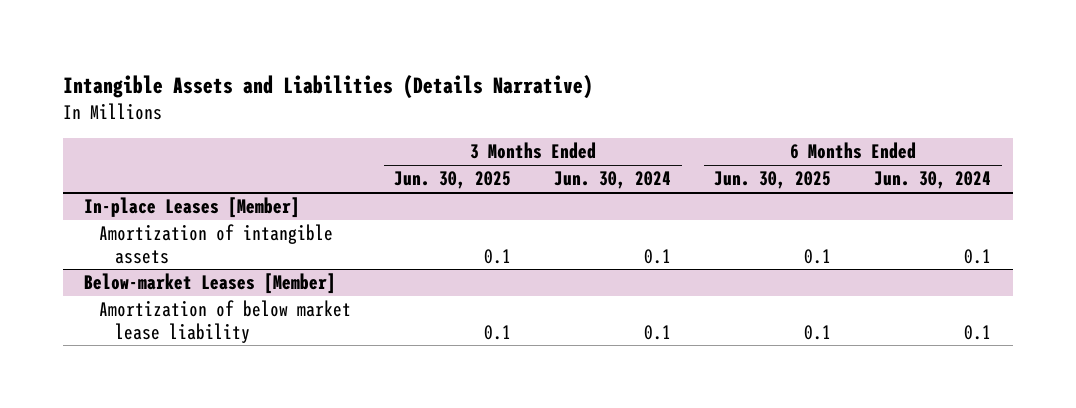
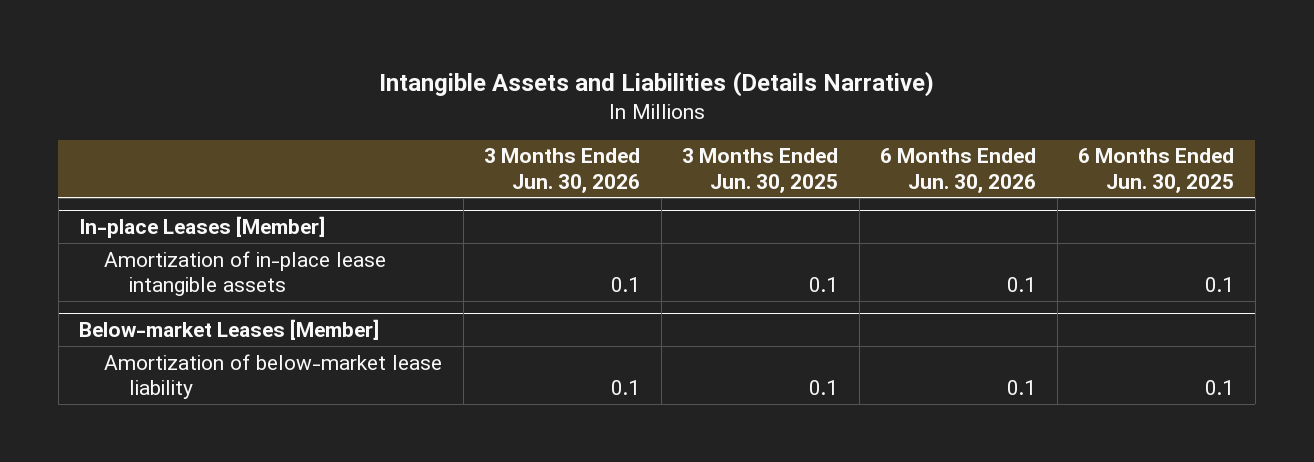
[554,171,672,190] Jun. 30, 2024 -> none
[874,171,992,190] Jun. 30, 2024 -> none
none -> [484,148,641,193] 3 Months Ended Jun. 30, 2026
none -> [880,148,1037,193] 6 Months Ended Jun. 30, 2026
[99,224,334,264] Amortization of intangible assets -> [104,250,387,296] Amortization of in-place lease intangible assets
[99,300,352,343] Amortization of below market lease liability -> [104,353,443,399] Amortization of below-market lease liability

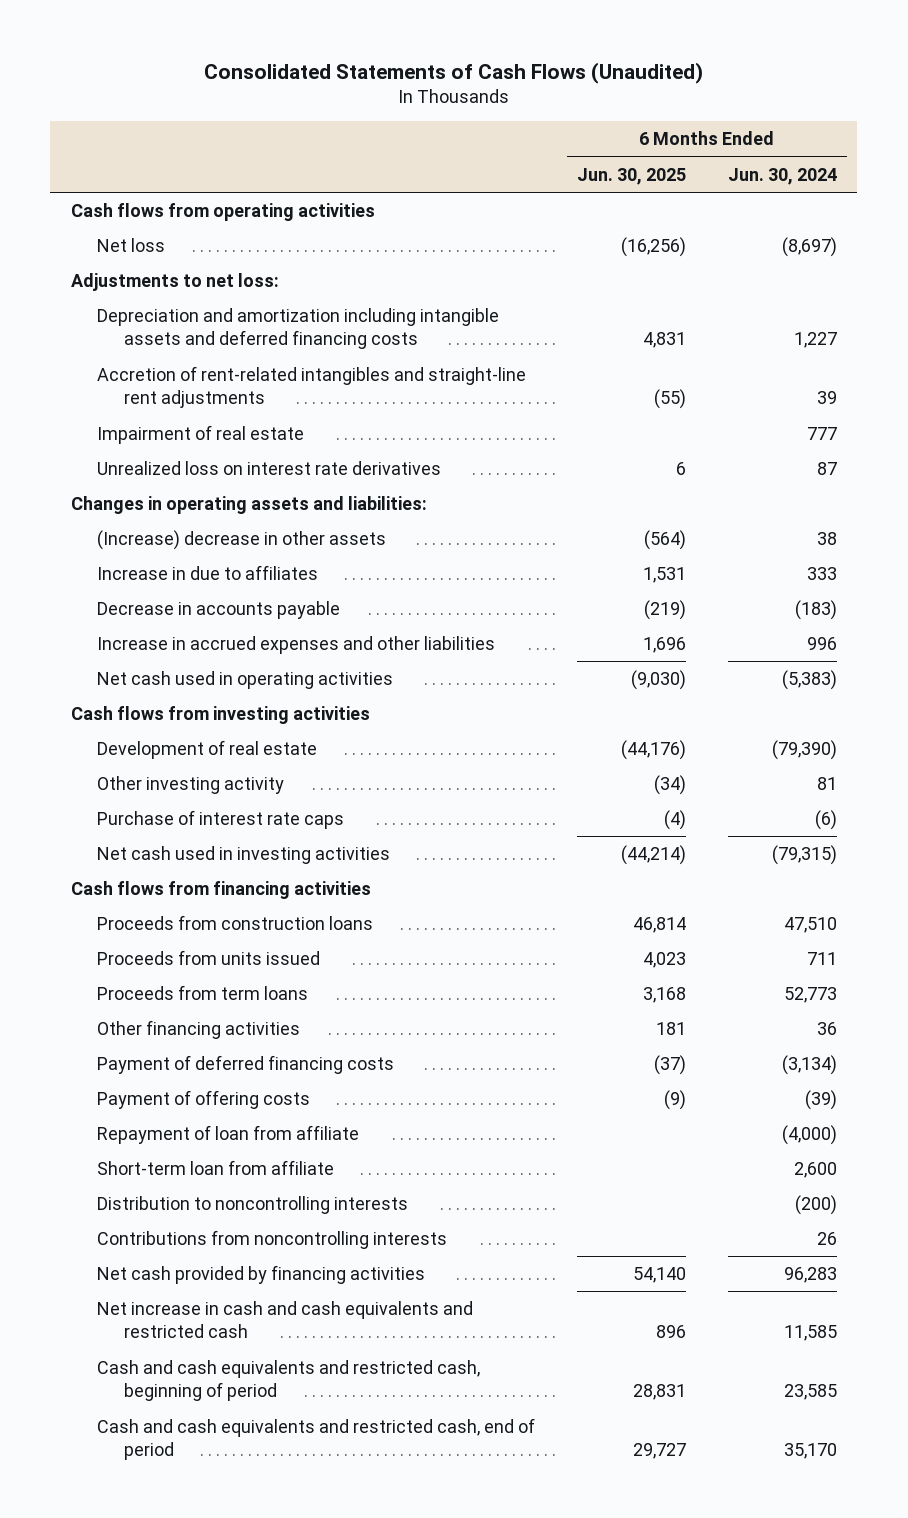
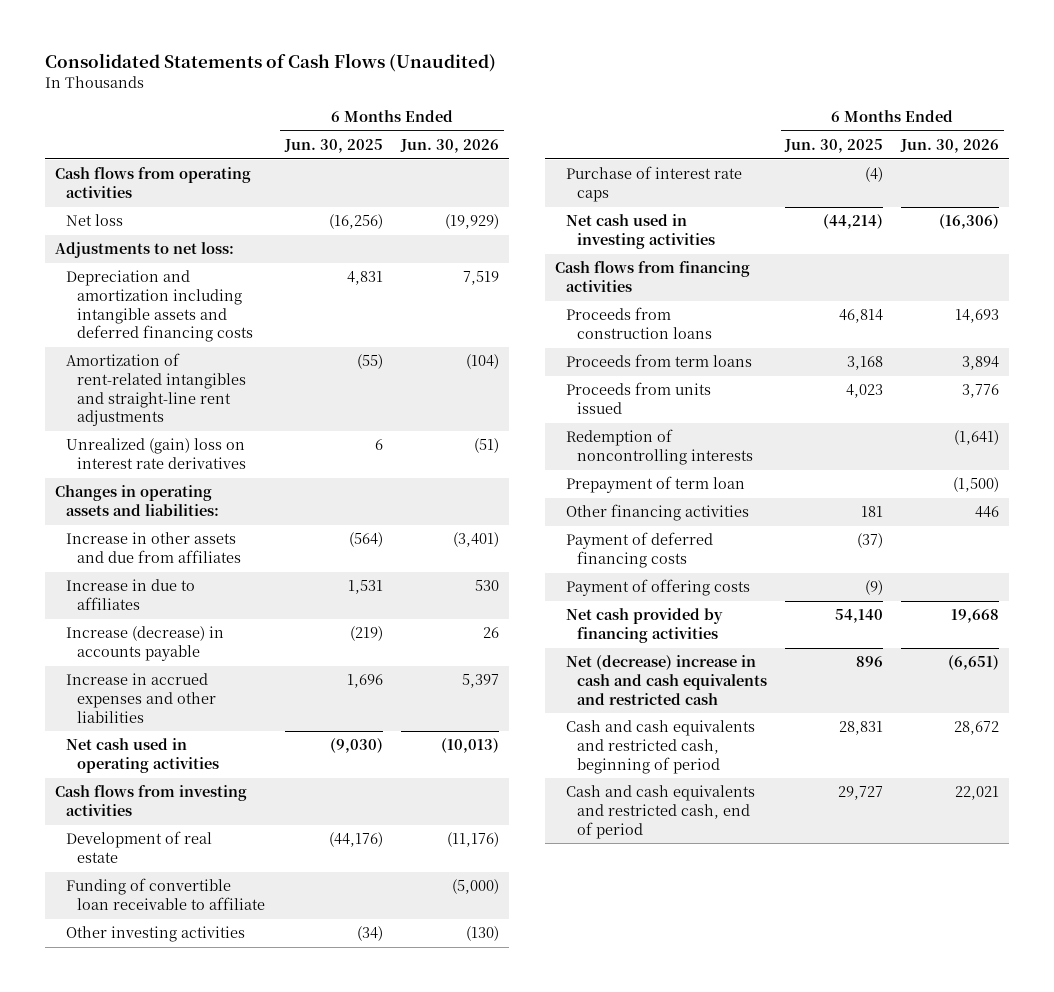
[727,167,837,185] Jun. 30, 2024 -> none
none -> [400,139,500,154] Jun. 30, 2026
[97,425,305,445] Impairment of real estate -> none
[97,366,527,409] Accretion of rent-related intangibles and straight-line rent adjustments -> [65,353,246,427] Amortization of rent-related intangibles and straight-line rent adjustments
[97,461,442,476] Unrealized loss on interest rate derivatives -> [65,438,246,470] Unrealized (gain) loss on interest rate derivatives
[97,530,387,551] (Increase) decrease in other assets -> [65,532,241,564] Increase in other assets and due from affiliates
[97,601,341,620] Decrease in accounts payable -> [65,626,224,662] Increase (decrease) in accounts payable
none -> [65,878,265,911] Funding of convertible loan receivable to affiliate
[97,776,285,795] Other investing activity -> [65,926,245,943] Other investing activities
[97,950,321,966] Proceeds from units issued -> [565,382,711,415] Proceeds from units issued
none -> [565,429,753,466] Redemption of noncontrolling interests
none -> [565,476,745,494] Prepayment of term loan
[97,1125,360,1145] Repayment of loan from affiliate -> none
[97,1160,335,1176] Short-term loan from affiliate -> none
[97,1196,409,1215] Distribution to noncontrolling interests -> none
[97,1230,448,1250] Contributions from noncontrolling interests -> none
[97,1301,474,1339] Net increase in cash and cash equivalents and restricted cash -> [565,655,767,705] Net (decrease) increase in cash and cash equivalents and restricted cash

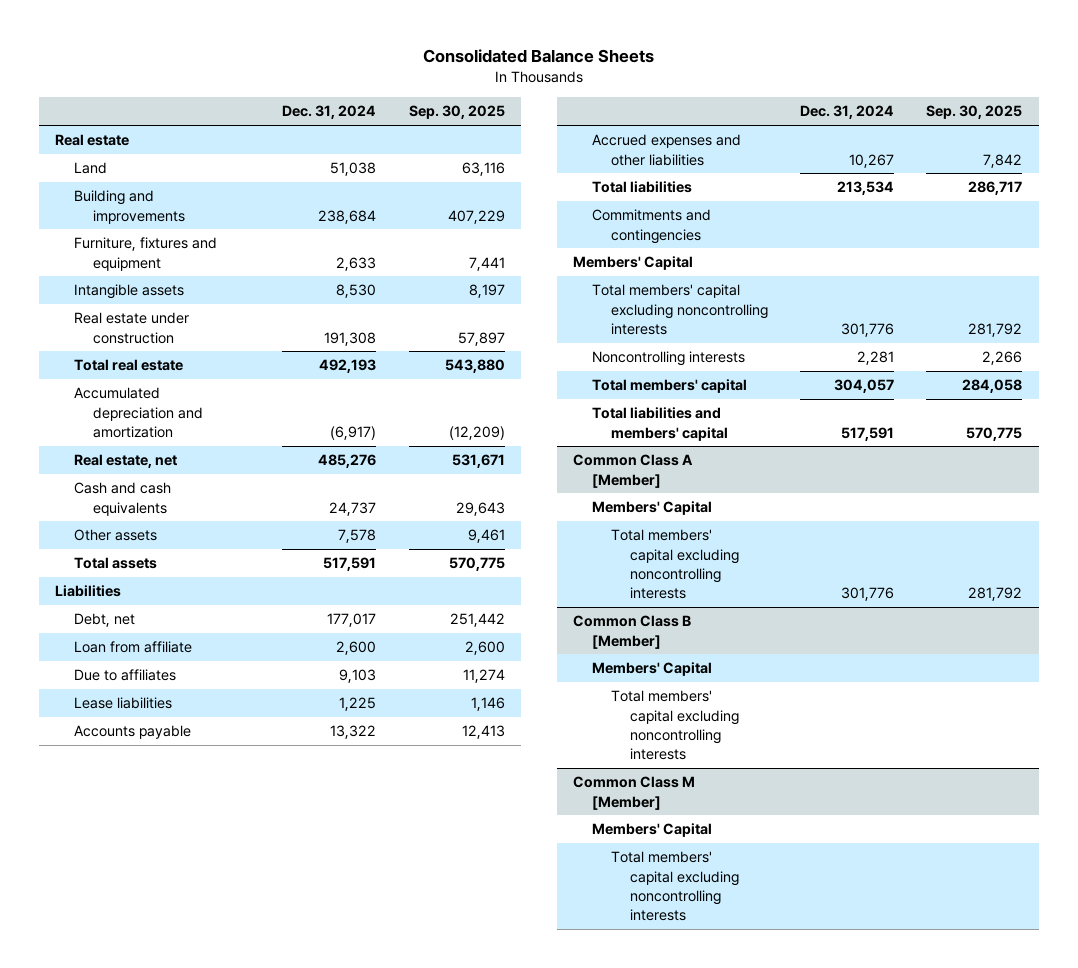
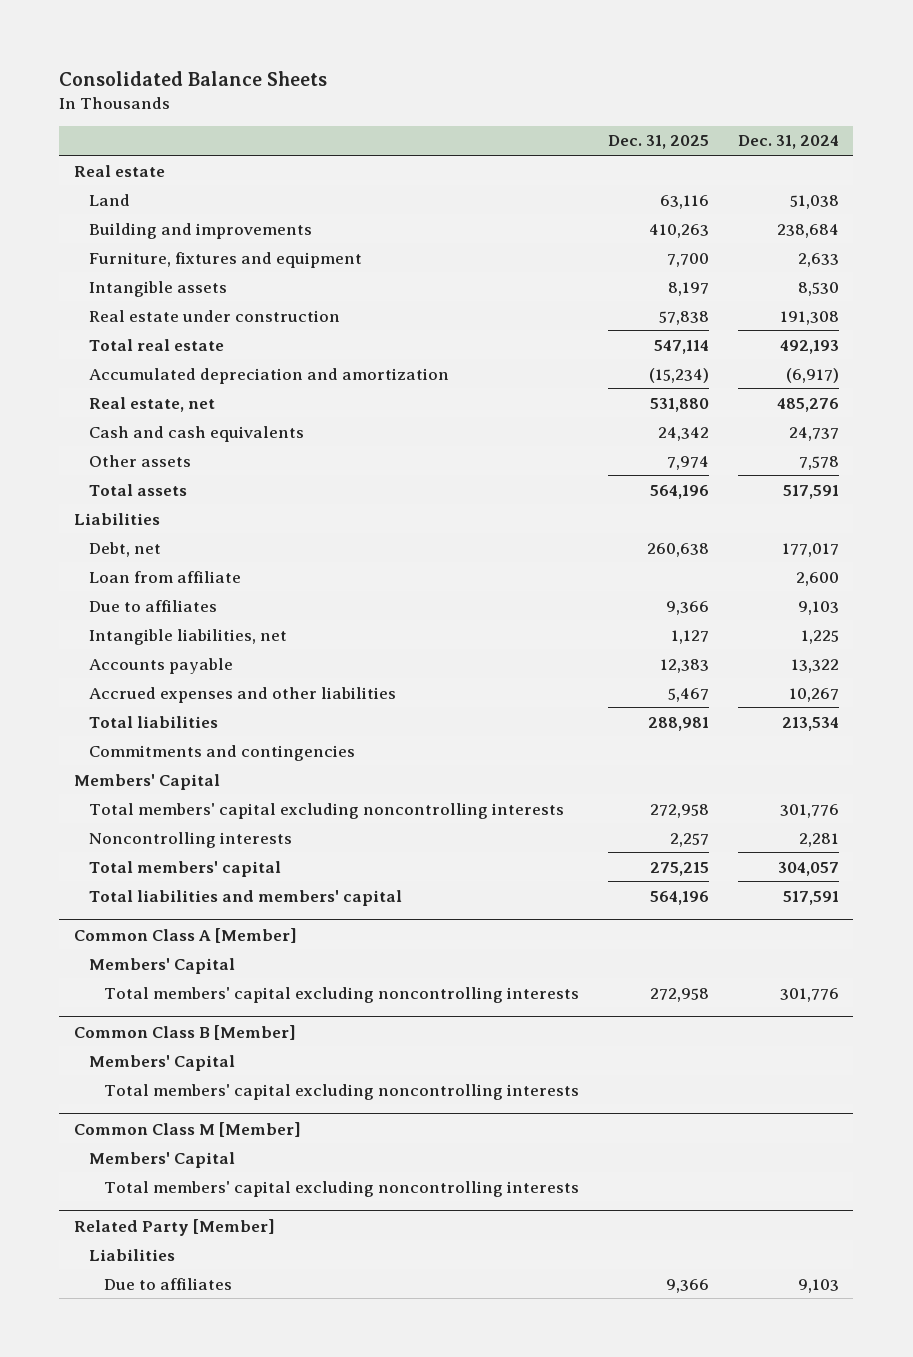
[408,105,505,120] Sep. 30, 2025 -> none
none -> [607,135,709,150] Dec. 31, 2025
[74,697,173,710] Lease liabilities -> [88,628,287,645] Intangible liabilities, net
none -> [73,1218,275,1236] Related Party [Member]
none -> [88,1248,175,1261] Liabilities
none -> [103,1277,232,1290] Due to affiliates

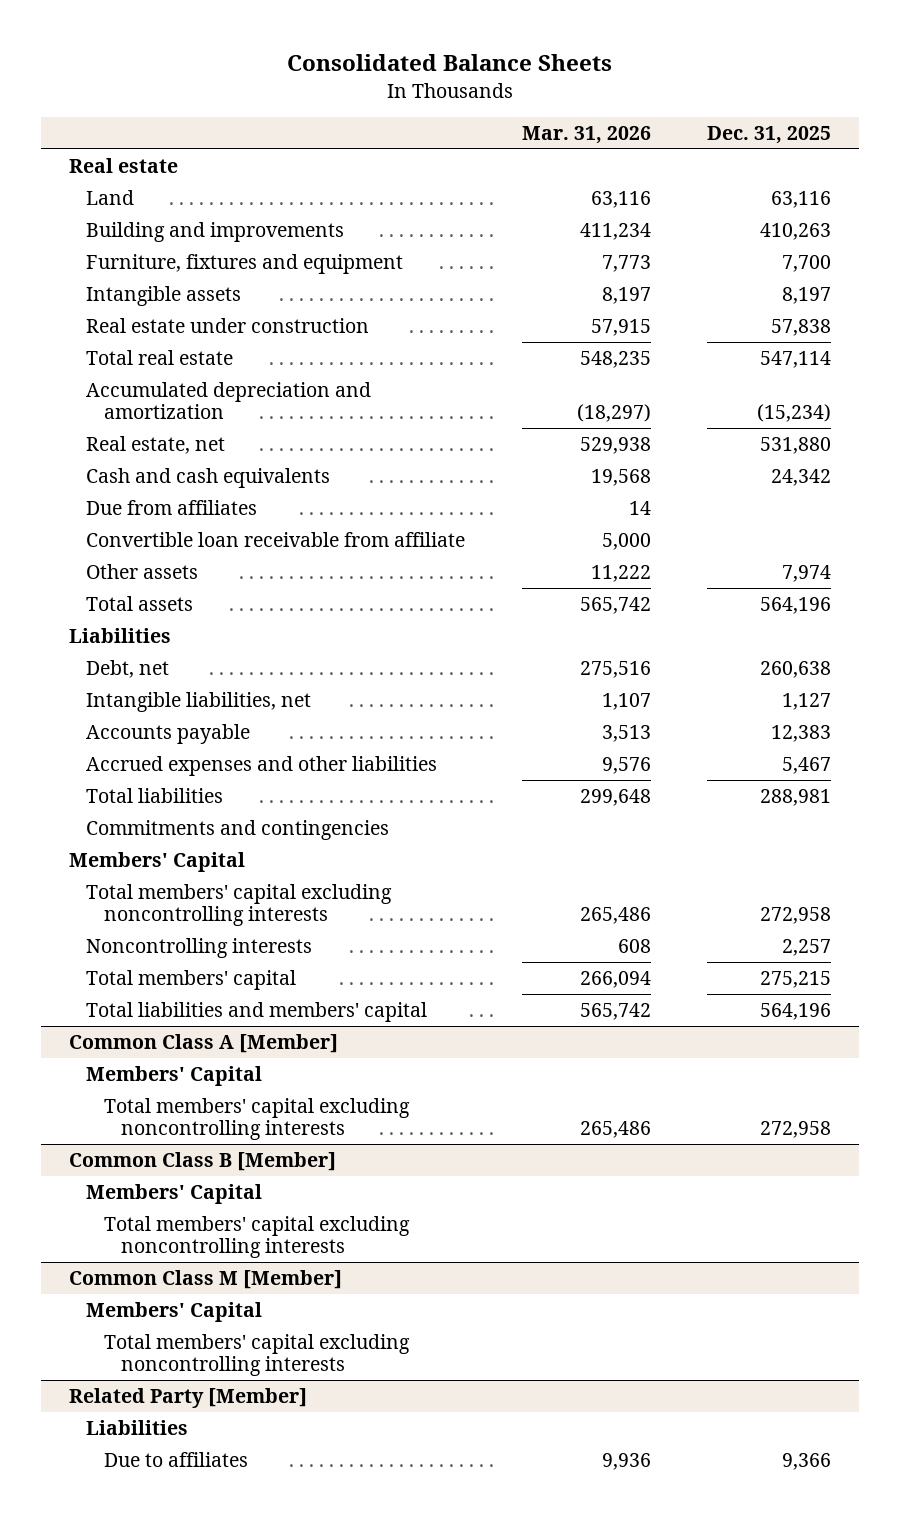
[737,135,839,150] Dec. 31, 2024 -> none
none -> [521,126,651,145] Mar. 31, 2026
none -> [86,499,258,515] Due from affiliates
none -> [86,531,466,547] Convertible loan receivable from affiliate
[88,570,241,583] Loan from affiliate -> none
[88,599,217,612] Due to affiliates -> none

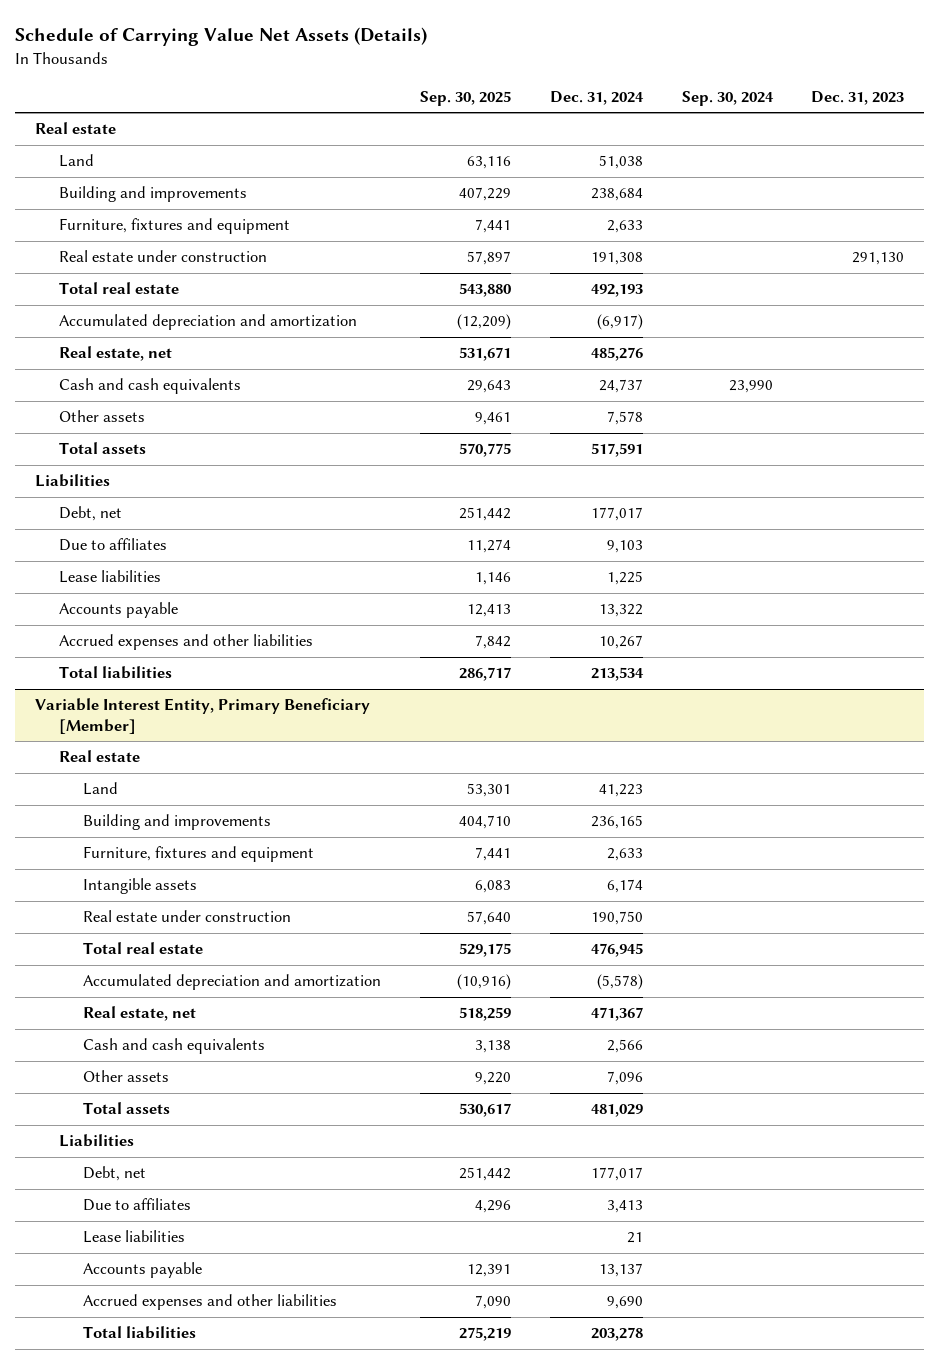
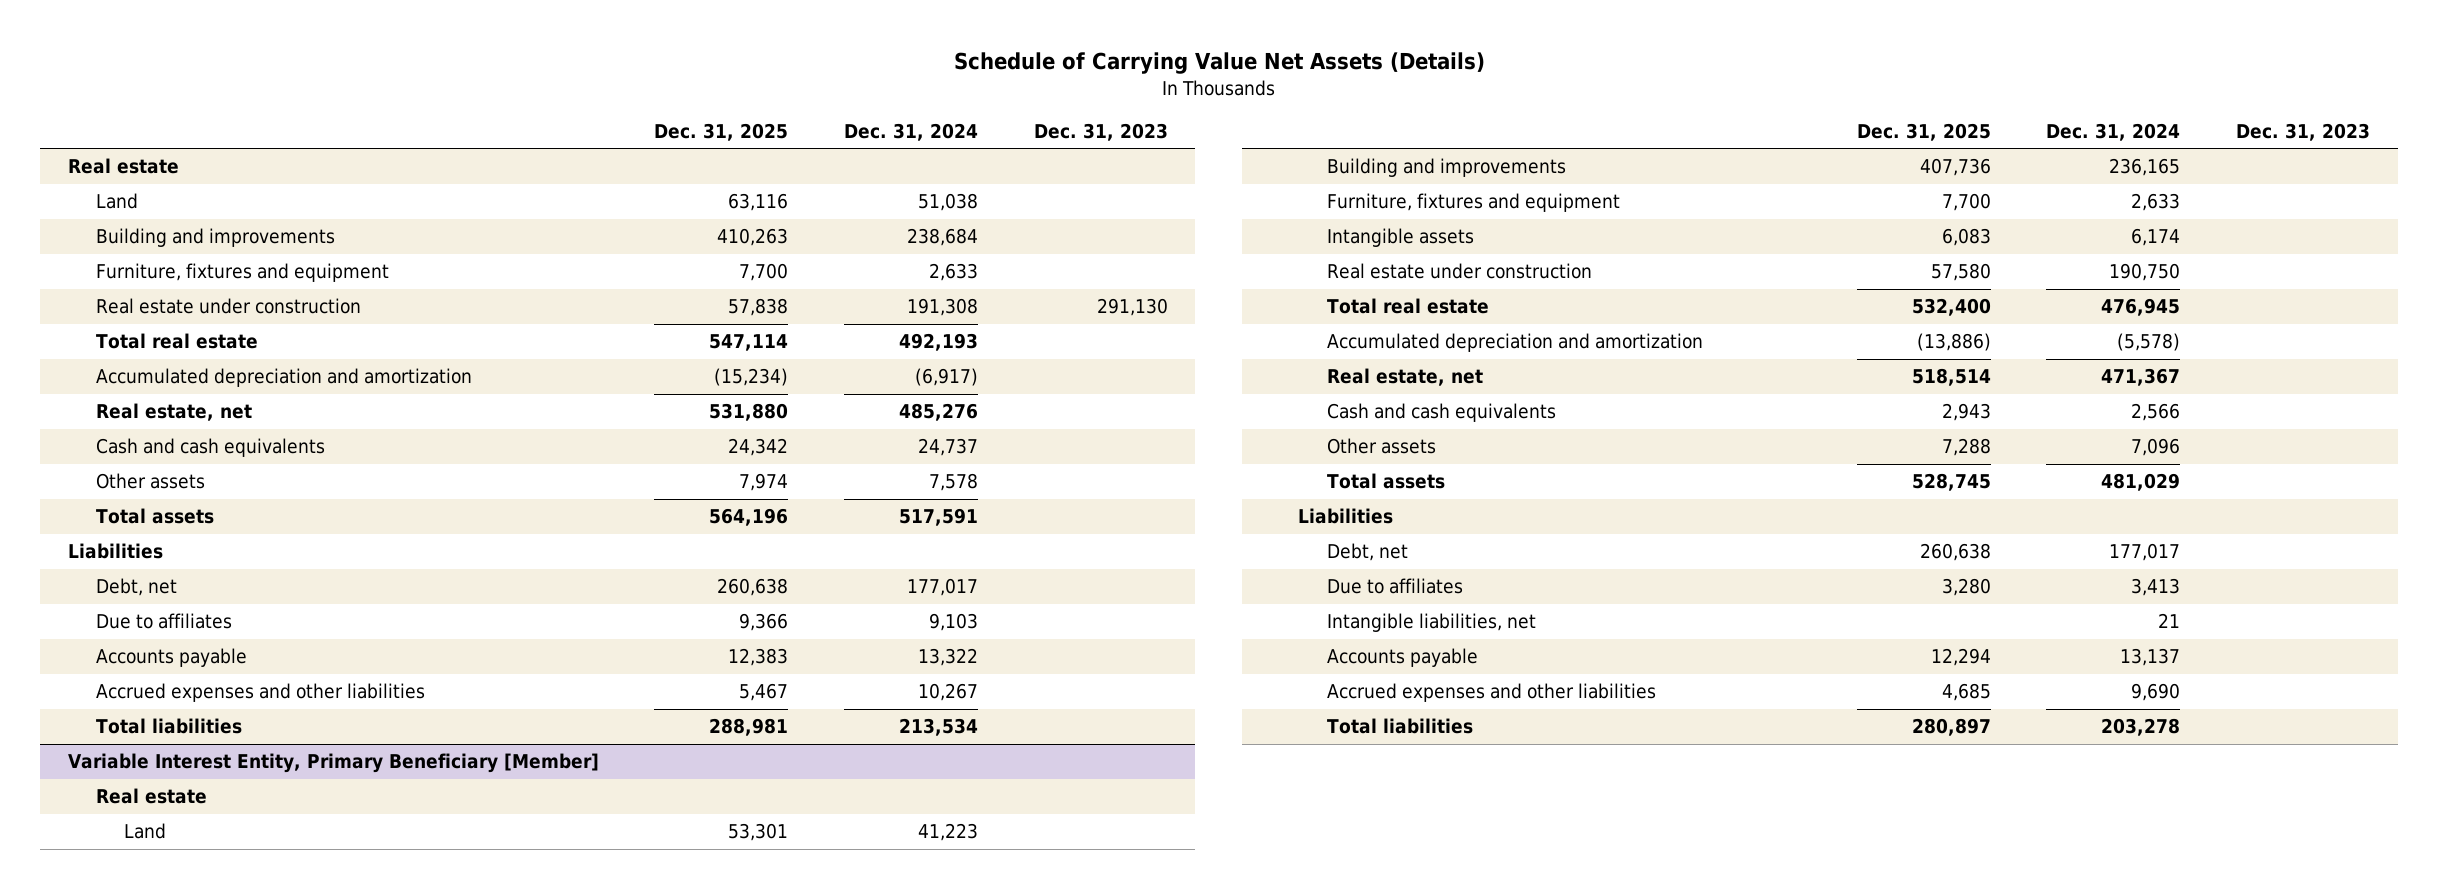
[419,90,511,106] Sep. 30, 2025 -> none
[681,90,774,106] Sep. 30, 2024 -> none
none -> [654,122,789,141] Dec. 31, 2025
[58,570,161,584] Lease liabilities -> none
[83,1230,186,1244] Lease liabilities -> [1326,613,1536,633] Intangible liabilities, net

